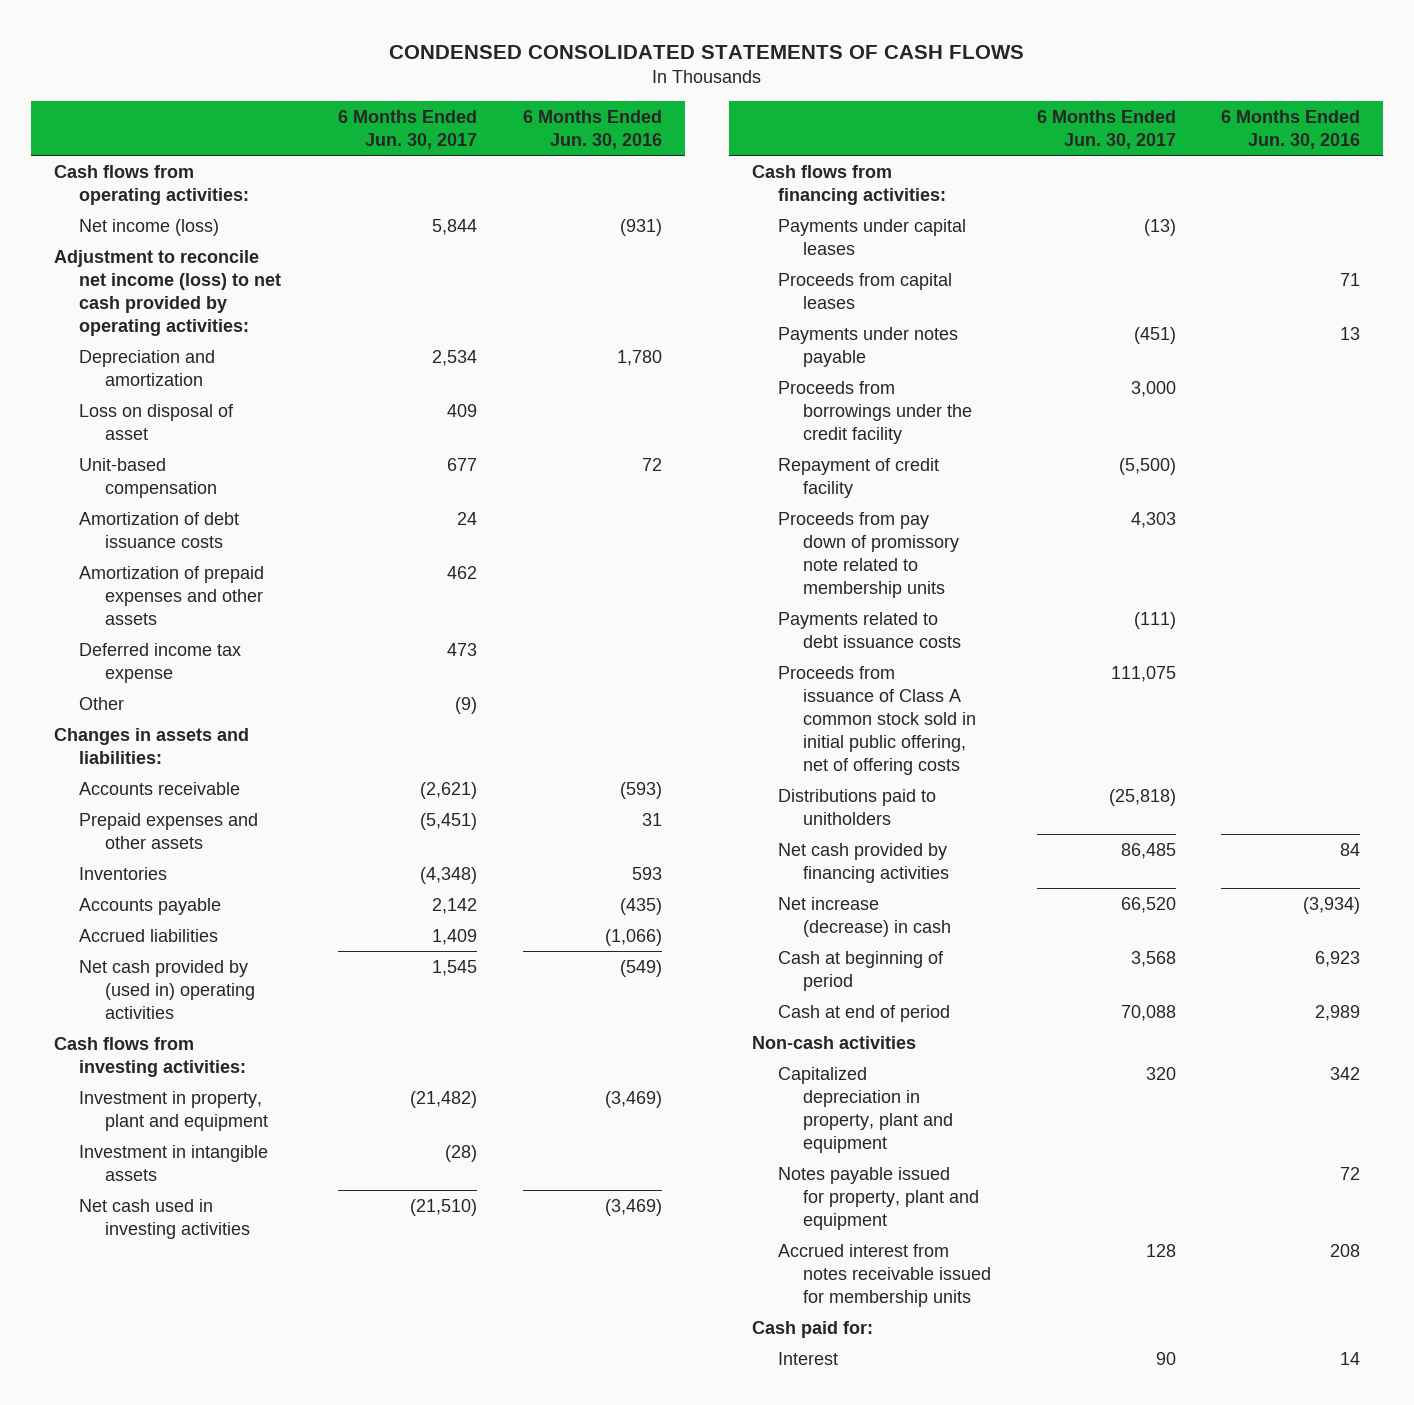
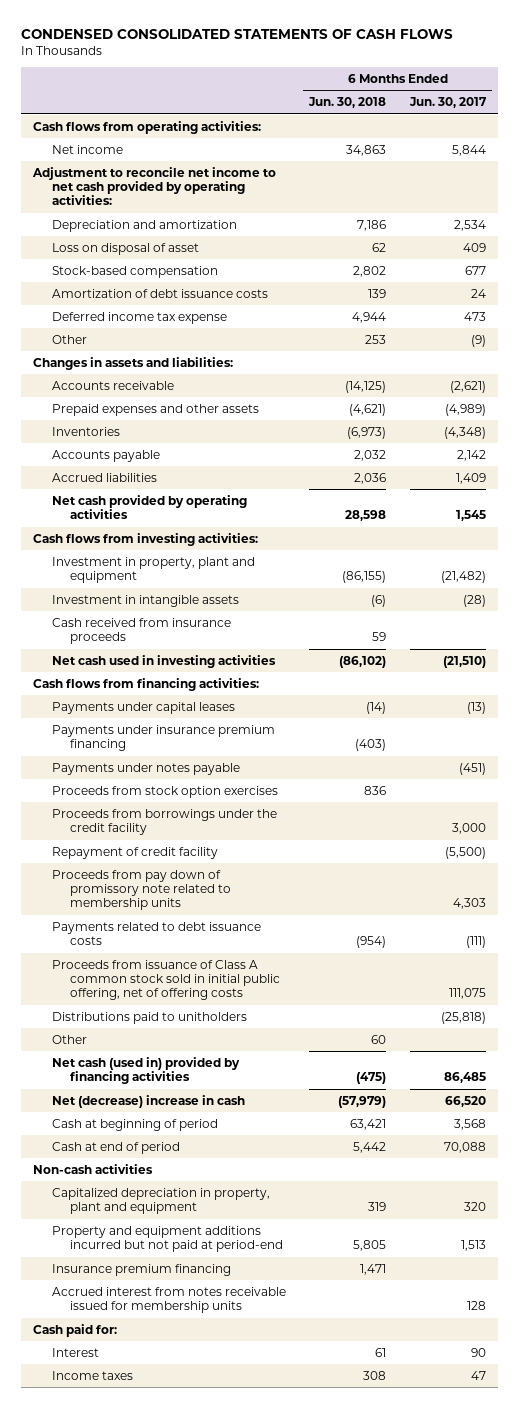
[522,109,662,149] 6 Months Ended Jun. 30, 2016 -> none
none -> [308,97,387,109] Jun. 30, 2018
[79,218,220,236] Net income (loss) -> [51,144,123,154] Net income
[53,249,282,336] Adjustment to reconcile net income (loss) to net cash provided by operating activities: -> [31,166,276,206] Adjustment to reconcile net income to net cash provided by operating activities:
[79,457,217,498] Unit-based compensation -> [51,265,218,278] Stock-based compensation
[79,565,265,625] Amortization of prepaid expenses and other assets -> none
[420,812,478,830] (5,451) -> [445,403,487,416] (4,989)
[79,959,255,1019] Net cash provided by (used in) operating activities -> [51,494,247,520] Net cash provided by operating activities
none -> [51,617,231,645] Cash received from insurance proceeds
[777,272,952,309] Proceeds from capital leases -> none
none -> [51,724,275,752] Payments under insurance premium financing
none -> [51,785,278,798] Proceeds from stock option exercises
none -> [51,1034,87,1044] Other
[777,842,950,883] Net cash provided by financing activities -> [51,1056,240,1085] Net cash (used in) provided by financing activities
[777,896,952,937] Net increase (decrease) in cash -> [51,1094,245,1108] Net (decrease) increase in cash
none -> [51,1225,284,1253] Property and equipment additions incurred but not paid at period-end
[777,1166,980,1230] Notes payable issued for property, plant and equipment -> [51,1263,231,1276] Insurance premium financing
none -> [51,1370,133,1380] Income taxes

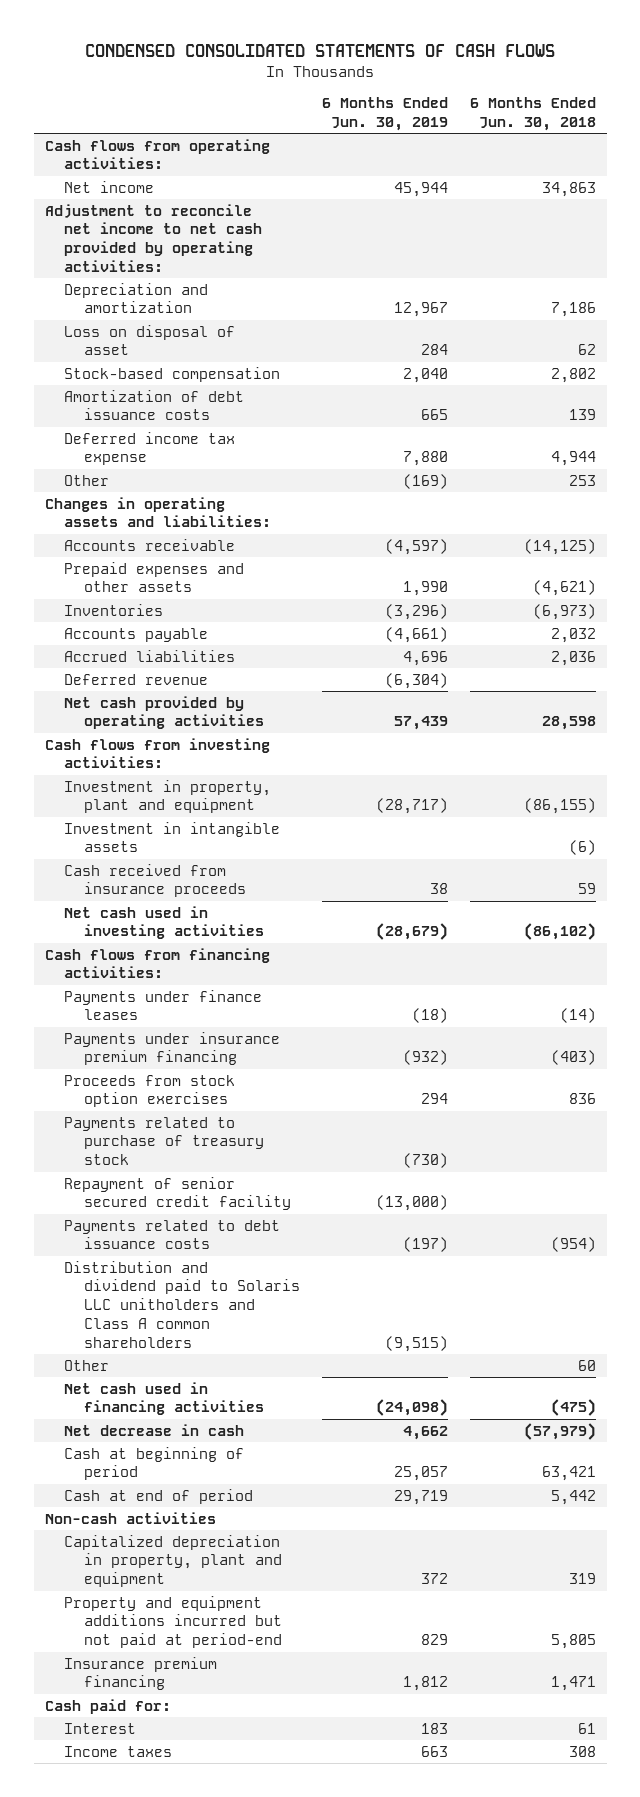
[409,97,488,109] Jun. 30, 2017 -> none
none -> [321,97,448,131] 6 Months Ended Jun. 30, 2019
[32,356,233,370] Changes in assets and liabilities: -> [44,496,272,528] Changes in operating assets and liabilities:
none -> [64,673,209,685] Deferred revenue
[51,701,235,714] Payments under capital leases -> [64,989,263,1021] Payments under finance leases
[51,762,240,775] Payments under notes payable -> none
[51,808,277,836] Proceeds from borrowings under the credit facility -> none
[51,869,232,911] Proceeds from pay down of promissory note related to membership units -> none
none -> [64,1116,264,1166] Payments related to purchase of treasury stock
[51,846,218,859] Repayment of credit facility -> [64,1176,291,1211] Repayment of senior secured credit facility
[51,959,281,1001] Proceeds from issuance of Class A common stock sold in initial public offering, net of offering costs -> none
[51,1011,247,1024] Distributions paid to unitholders -> [64,1260,300,1348] Distribution and dividend paid to Solaris LLC unitholders and Class A common shareholders
[51,1056,240,1085] Net cash (used in) provided by financing activities -> [64,1381,264,1416] Net cash used in financing activities
[51,1094,245,1108] Net (decrease) increase in cash -> [64,1423,245,1436] Net decrease in cash
[51,1286,286,1314] Accrued interest from notes receivable issued for membership units -> none

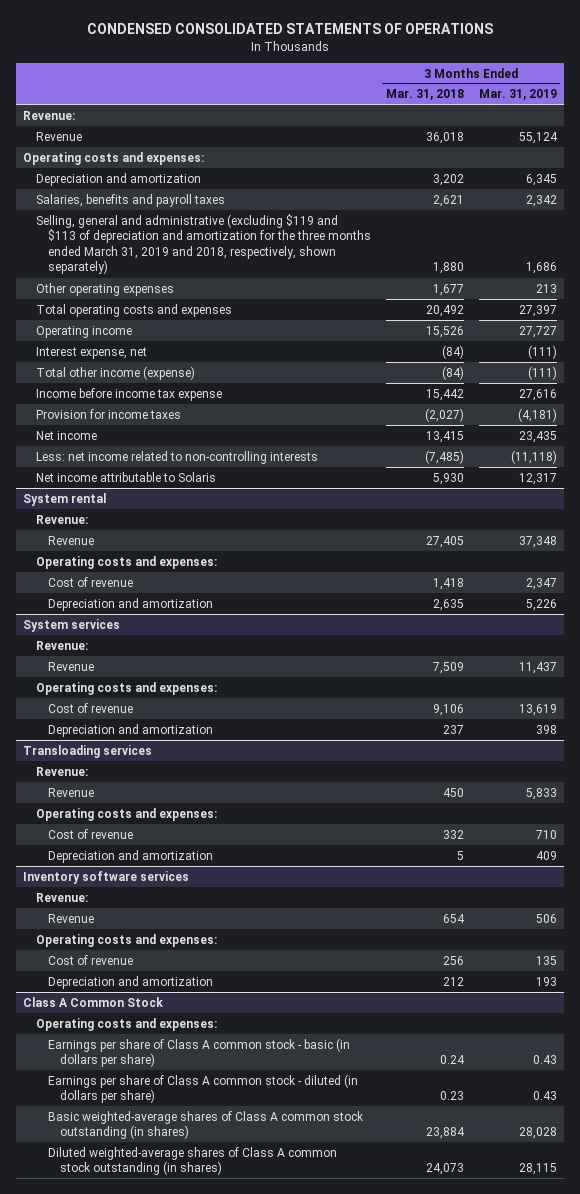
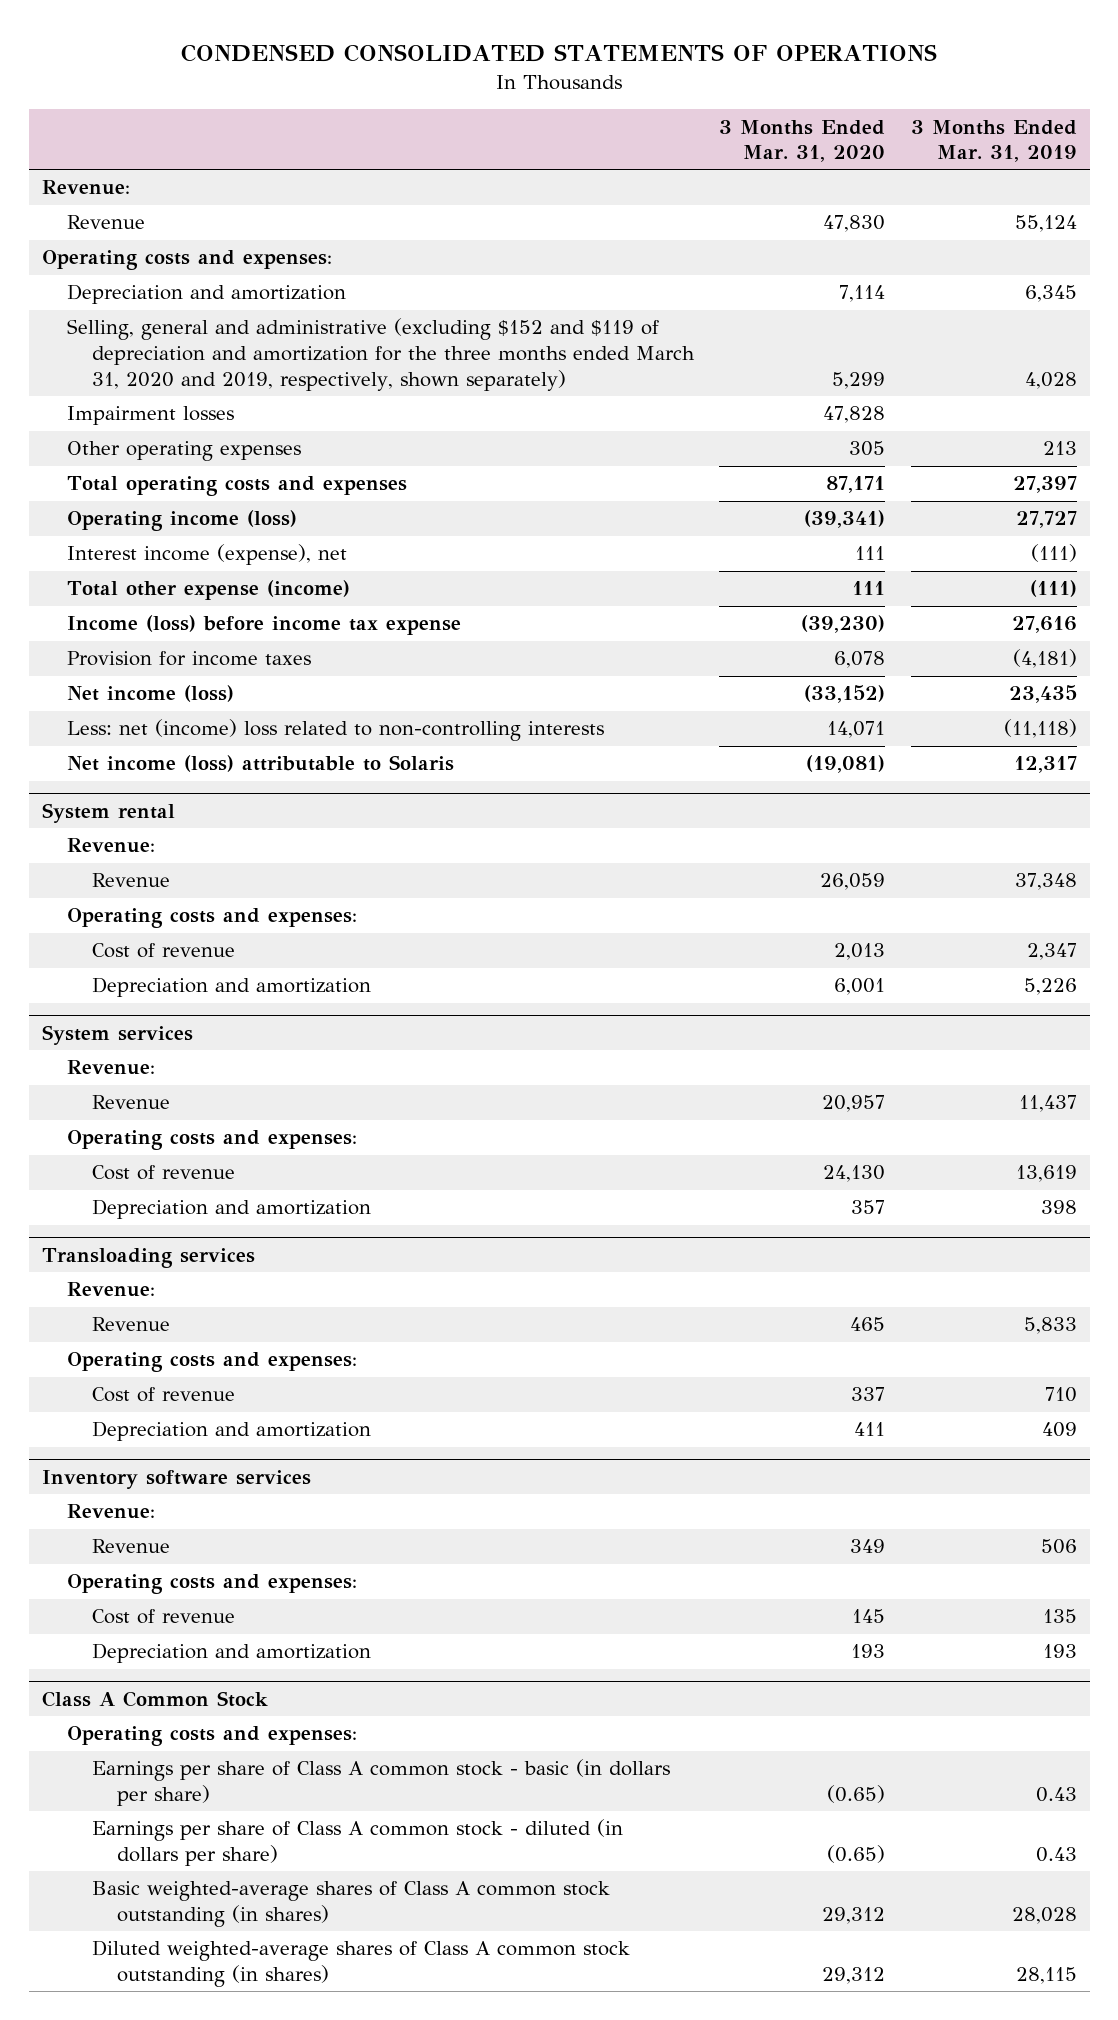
[385,89,464,101] Mar. 31, 2018 -> none
none -> [719,119,886,163] 3 Months Ended Mar. 31, 2020
[35,193,225,207] Salaries, benefits and payroll taxes -> none
[35,213,371,275] Selling, general and administrative (excluding $119 and $113 of depreciation and amortization for the three months ended March 31, 2019 and 2018, respectively, shown separately) -> [66,318,695,391] Selling, general and administrative (excluding $152 and $119 of depreciation and amortization for the three months ended March 31, 2020 and 2019, respectively, shown separately)
[525,262,557,275] 1,686 -> [1024,371,1077,389] 4,028
none -> [66,406,234,426] Impairment losses
[35,325,132,338] Operating income -> [66,510,297,532] Operating income (loss)
[35,346,147,359] Interest expense, net -> [66,544,347,566] Interest income (expense), net
[35,365,195,380] Total other income (expense) -> [66,580,350,601] Total other expense (income)
[35,387,222,401] Income before income tax expense -> [66,615,461,636] Income (loss) before income tax expense
[35,430,97,440] Net income -> [66,685,234,703] Net income (loss)
[35,450,318,464] Less: net income related to non-controlling interests -> [66,719,604,742] Less: net (income) loss related to non-controlling interests
[35,471,216,482] Net income attributable to Solaris -> [66,755,454,773] Net income (loss) attributable to Solaris

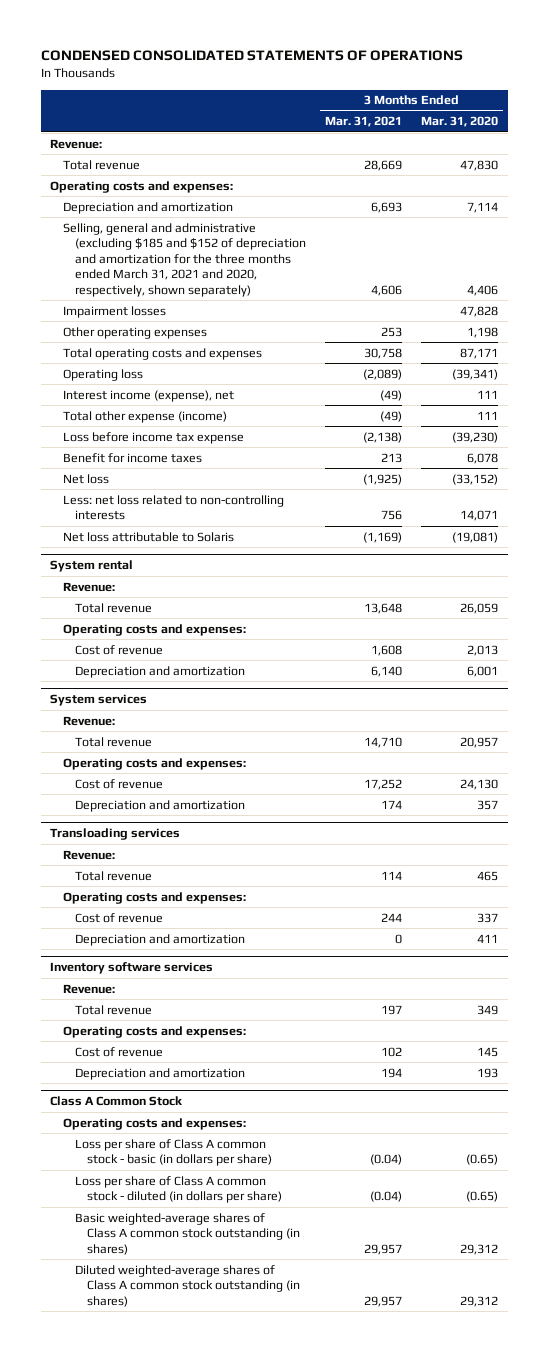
[910,119,1077,163] 3 Months Ended Mar. 31, 2019 -> none
none -> [325,116,403,128] Mar. 31, 2021
[66,215,145,230] Revenue -> [62,159,140,170] Total revenue
[66,318,695,391] Selling, general and administrative (excluding $152 and $119 of depreciation and amortization for the three months ended March 31, 2020 and 2019, respectively, shown separately) -> [62,222,307,298] Selling, general and administrative (excluding $185 and $152 of depreciation and amortization for the three months ended March 31, 2021 and 2020, respectively, shown separately)
[832,371,886,389] 5,299 -> [467,285,499,297] 4,406
[849,441,886,457] 305 -> [467,326,499,338] 1,198
[66,510,297,532] Operating income (loss) -> [62,368,143,381] Operating loss
[66,615,461,636] Income (loss) before income tax expense -> [62,431,244,444] Loss before income tax expense
[66,651,311,667] Provision for income taxes -> [62,452,202,463] Benefit for income taxes
[66,685,234,703] Net income (loss) -> [62,473,109,484] Net loss
[66,719,604,742] Less: net (income) loss related to non-controlling interests -> [62,494,284,521] Less: net loss related to non-controlling interests
[66,755,454,773] Net income (loss) attributable to Solaris -> [62,531,234,542] Net loss attributable to Solaris
[91,873,170,888] Revenue -> [75,602,153,613] Total revenue
[91,1095,170,1110] Revenue -> [75,736,153,747] Total revenue
[91,1317,170,1332] Revenue -> [75,870,153,881] Total revenue
[91,1539,170,1554] Revenue -> [75,1004,153,1015] Total revenue
[91,1759,670,1807] Earnings per share of Class A common stock - basic (in dollars per share) -> [75,1138,273,1167] Loss per share of Class A common stock - basic (in dollars per share)
[91,1819,623,1867] Earnings per share of Class A common stock - diluted (in dollars per share) -> [75,1175,283,1204] Loss per share of Class A common stock - diluted (in dollars per share)

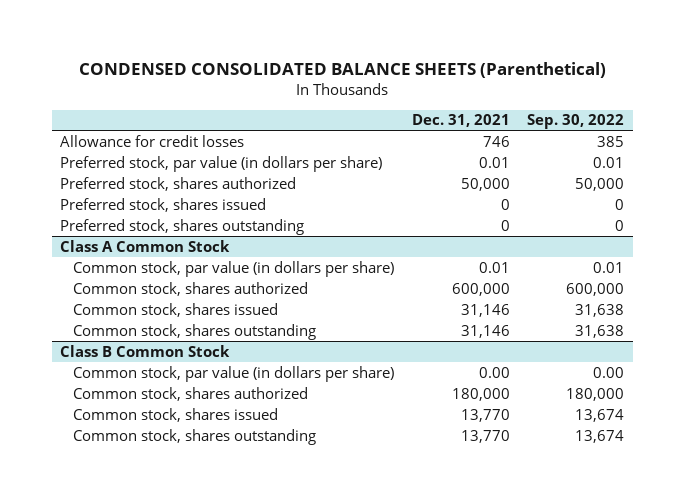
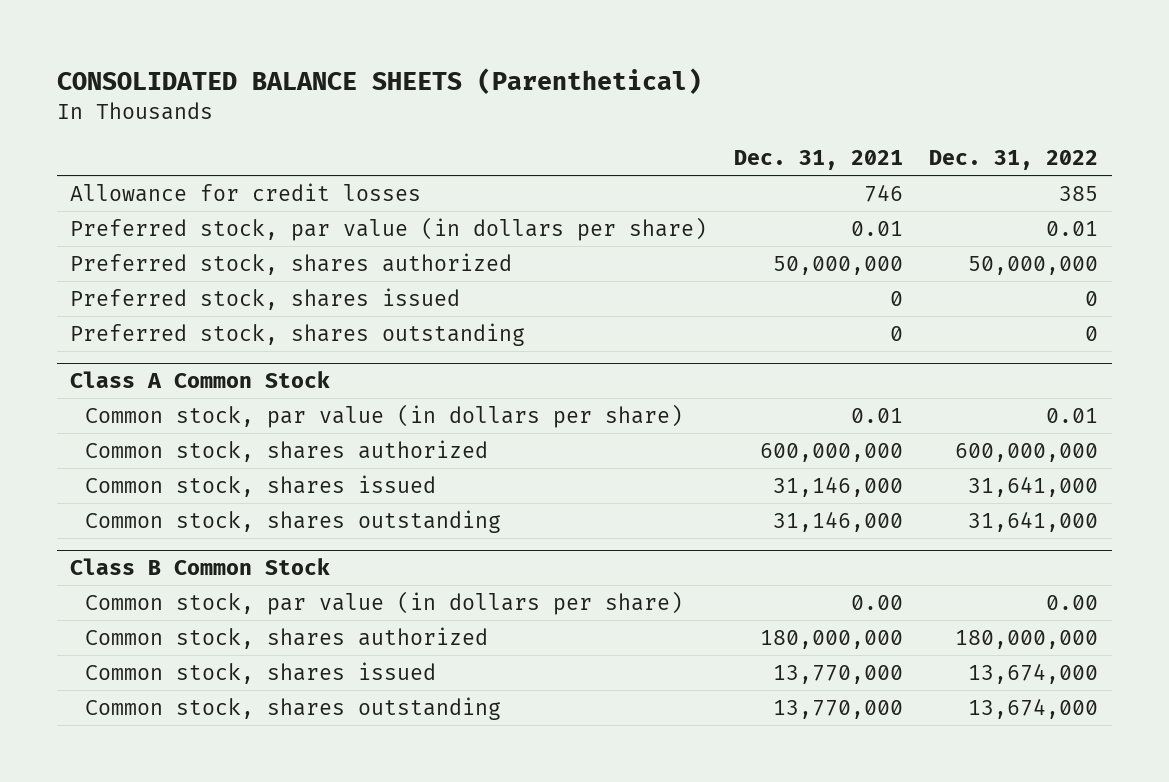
[79,61,607,78] CONDENSED CONSOLIDATED BALANCE SHEETS (Parenthetical) -> [57,68,703,95] CONSOLIDATED BALANCE SHEETS (Parenthetical)
[526,114,624,130] Sep. 30, 2022 -> none
none -> [929,150,1099,171] Dec. 31, 2022
[460,177,510,191] 50,000 -> [772,256,903,276] 50,000,000
[451,282,510,296] 600,000 -> [759,443,903,463] 600,000,000
[460,303,510,317] 31,146 -> [772,476,903,498] 31,146,000
[460,324,510,338] 31,146 -> [772,511,903,533] 31,146,000
[451,387,510,401] 180,000 -> [759,630,903,650] 180,000,000
[460,408,510,422] 13,770 -> [772,665,903,685] 13,770,000
[460,429,510,443] 13,770 -> [772,700,903,720] 13,770,000

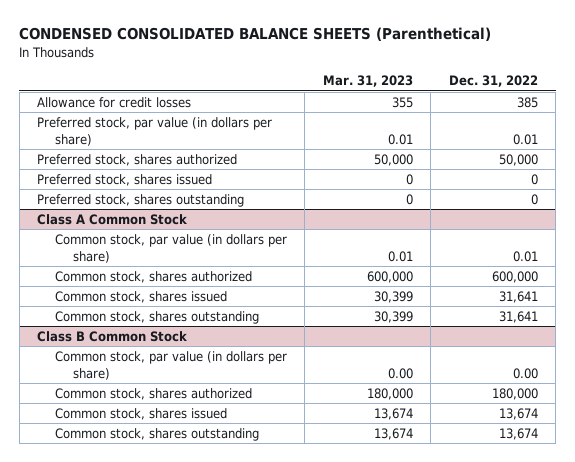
[57,68,703,95] CONSOLIDATED BALANCE SHEETS (Parenthetical) -> [19,27,492,42] CONDENSED CONSOLIDATED BALANCE SHEETS (Parenthetical)
[733,150,903,171] Dec. 31, 2021 -> none
none -> [322,75,413,88] Mar. 31, 2023
[968,256,1099,276] 50,000,000 -> [498,153,538,166] 50,000
[955,443,1099,463] 600,000,000 -> [491,270,538,283] 600,000
[968,476,1099,498] 31,641,000 -> [498,290,538,303] 31,641
[968,511,1099,533] 31,641,000 -> [498,310,538,323] 31,641
[955,630,1099,650] 180,000,000 -> [491,387,538,400] 180,000
[968,663,1099,685] 13,674,000 -> [498,407,538,420] 13,674
[968,698,1099,720] 13,674,000 -> [498,427,538,440] 13,674

